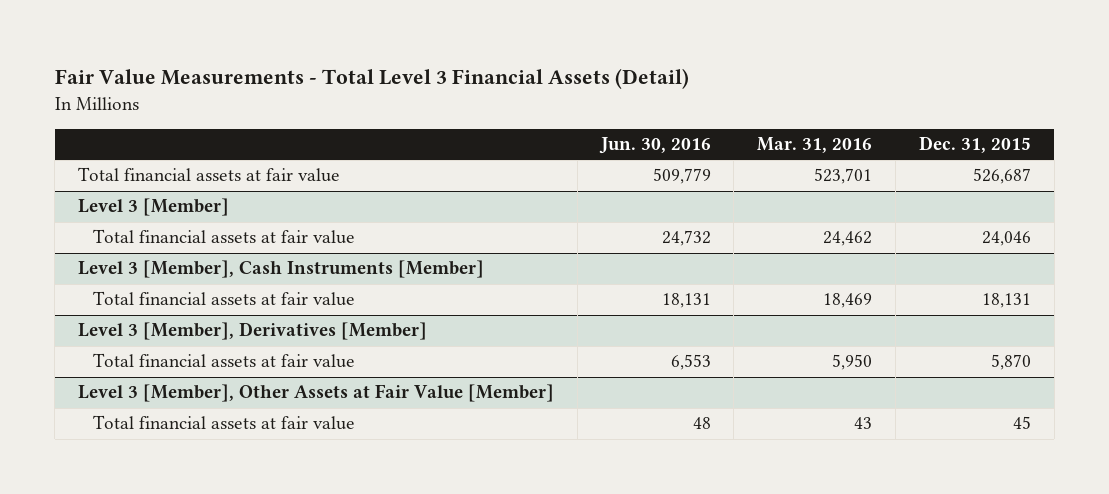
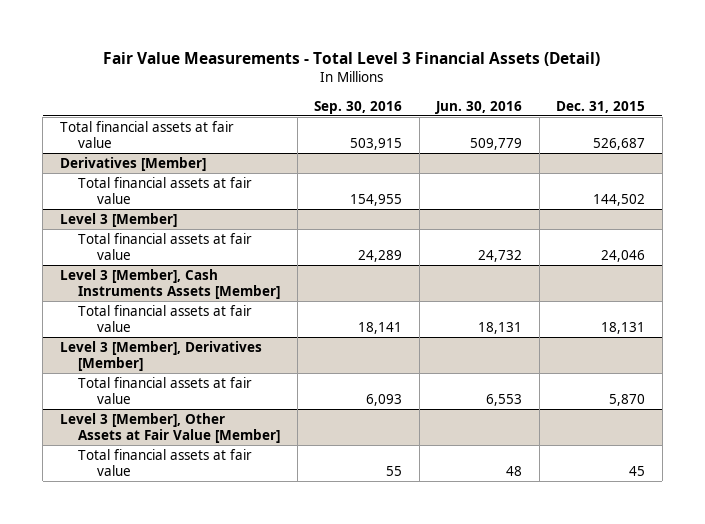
[757,136,873,153] Mar. 31, 2016 -> none
none -> [314,100,403,114] Sep. 30, 2016
none -> [59,156,206,171] Derivatives [Member]
none -> [78,176,253,205] Total financial assets at fair value
[78,260,485,279] Level 3 [Member], Cash Instruments [Member] -> [59,268,281,300] Level 3 [Member], Cash Instruments Assets [Member]

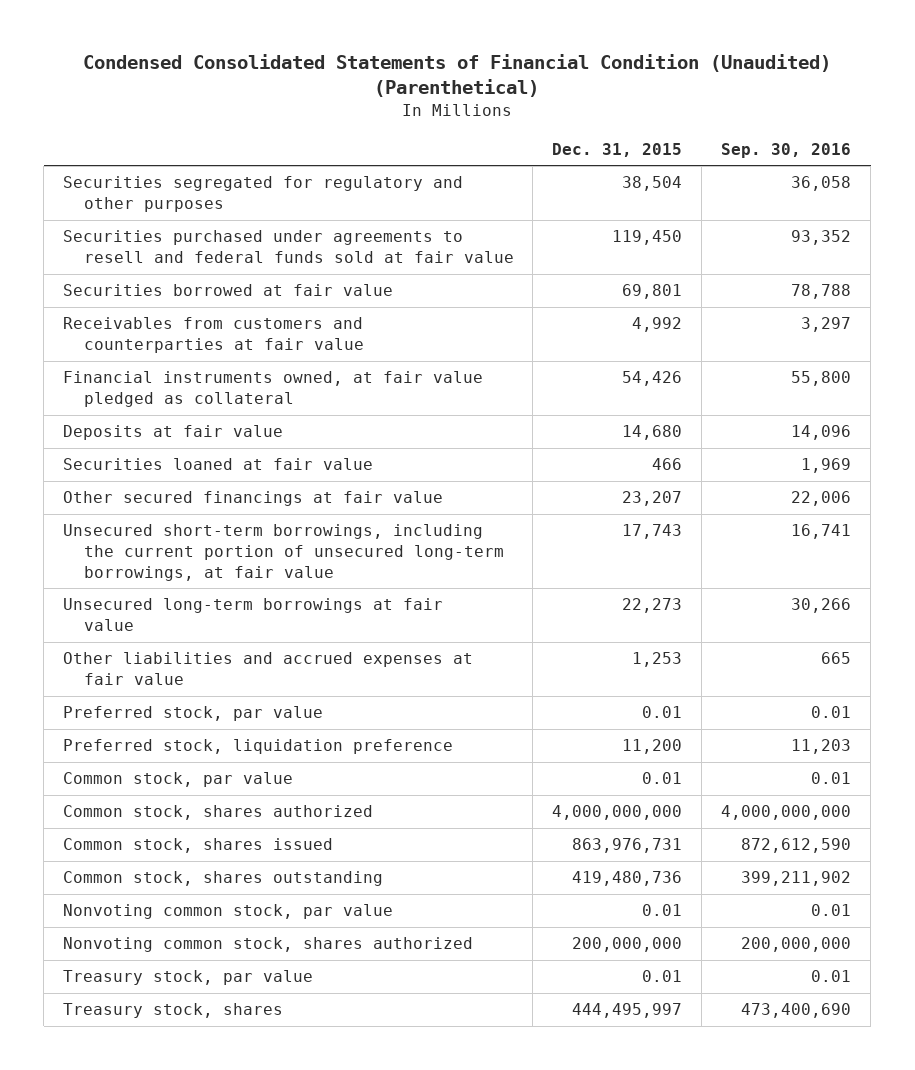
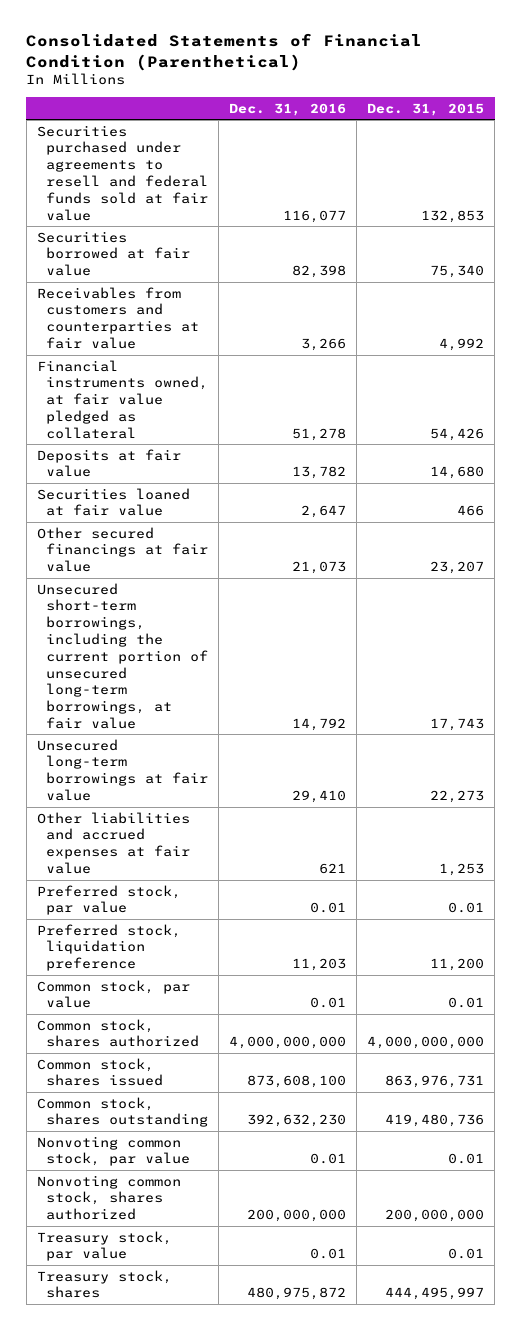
[83,54,832,98] Condensed Consolidated Statements of Financial Condition (Unaudited) (Parenthetical) -> [26,33,423,71] Consolidated Statements of Financial Condition (Parenthetical)
[721,142,852,158] Sep. 30, 2016 -> none
none -> [229,102,347,116] Dec. 31, 2016
[63,176,464,213] Securities segregated for regulatory and other purposes -> none
[612,230,683,246] 119,450 -> [421,209,485,223] 132,853
[622,284,683,300] 69,801 -> [430,265,485,279] 75,340

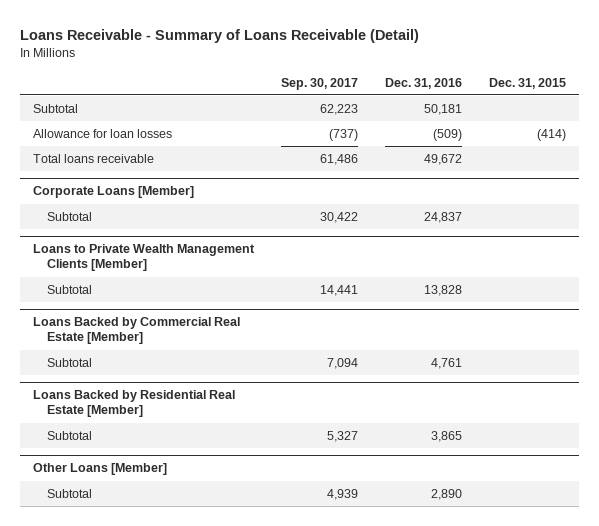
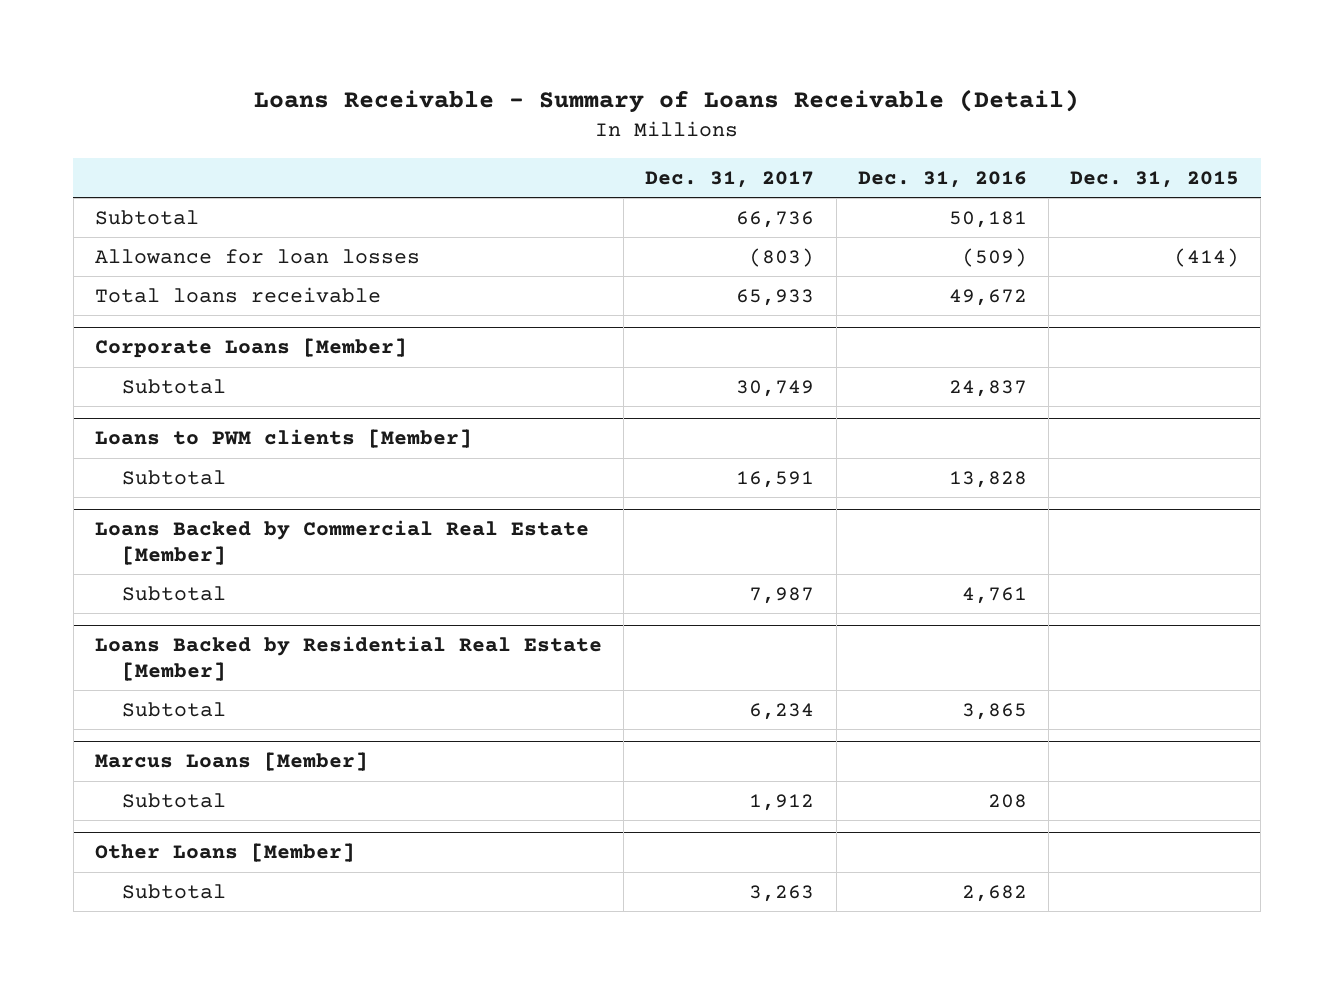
[281,77,359,90] Sep. 30, 2017 -> none
none -> [645,170,815,188] Dec. 31, 2017
[33,244,256,272] Loans to Private Wealth Management Clients [Member] -> [94,429,472,449] Loans to PWM clients [Member]
none -> [94,752,368,772] Marcus Loans [Member]
none -> [122,792,227,808] Subtotal
[431,488,463,500] 2,890 -> [961,884,1027,902] 2,682

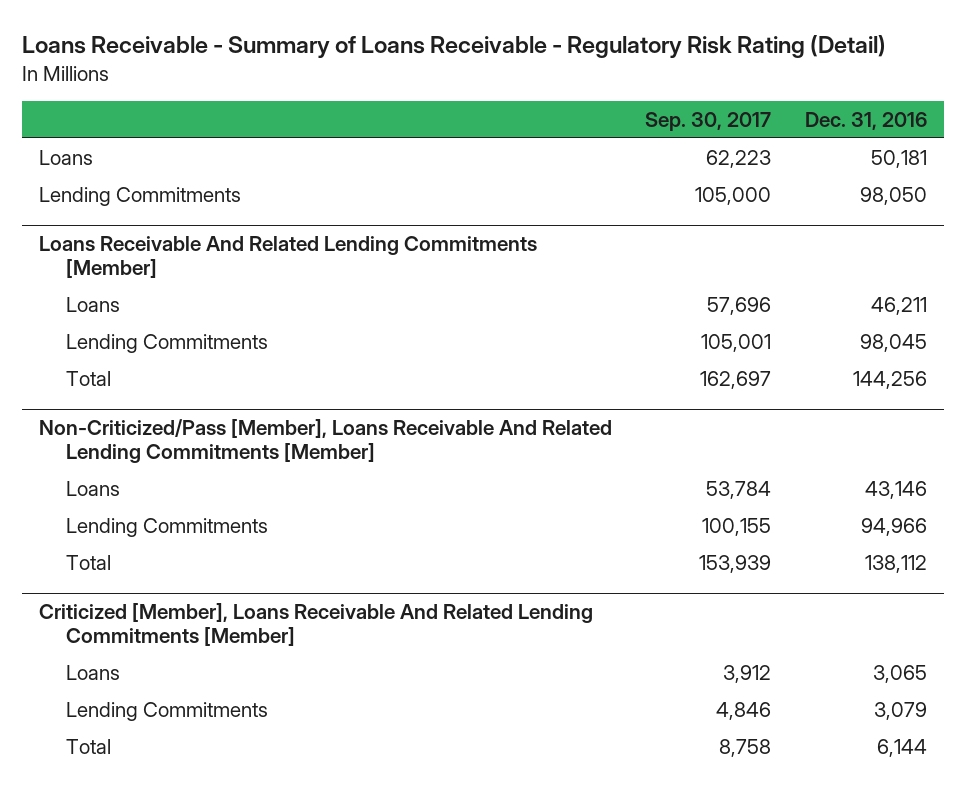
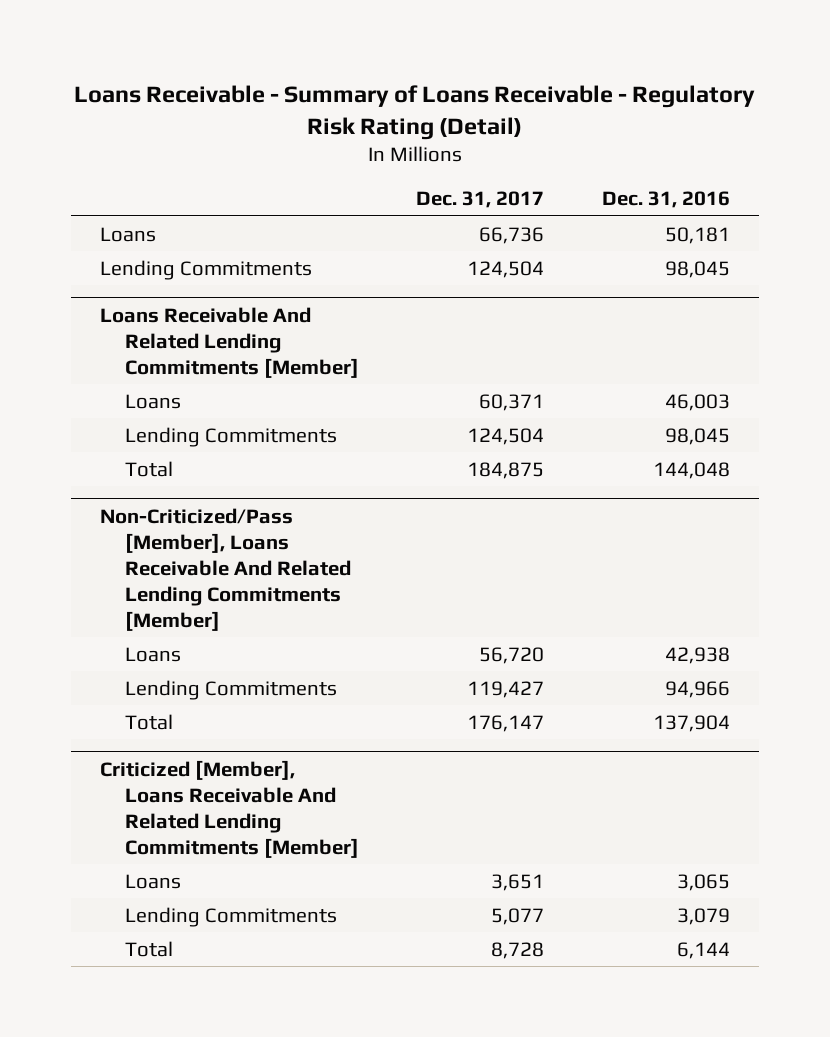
[645,111,772,131] Sep. 30, 2017 -> none
none -> [416,191,545,209] Dec. 31, 2017
[860,186,928,205] 98,050 -> [665,260,731,278] 98,045
[871,296,928,315] 46,211 -> [665,393,731,411] 46,003
[853,370,928,389] 144,256 -> [653,461,731,479] 144,048
[865,480,928,499] 43,146 -> [665,646,731,664] 42,938
[865,554,928,573] 138,112 -> [653,714,731,732] 137,904

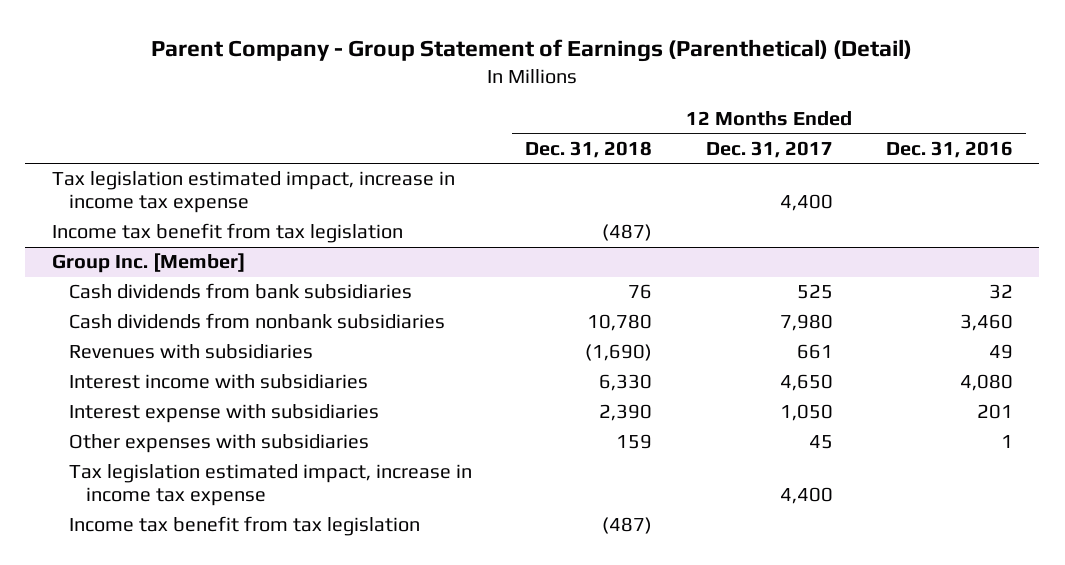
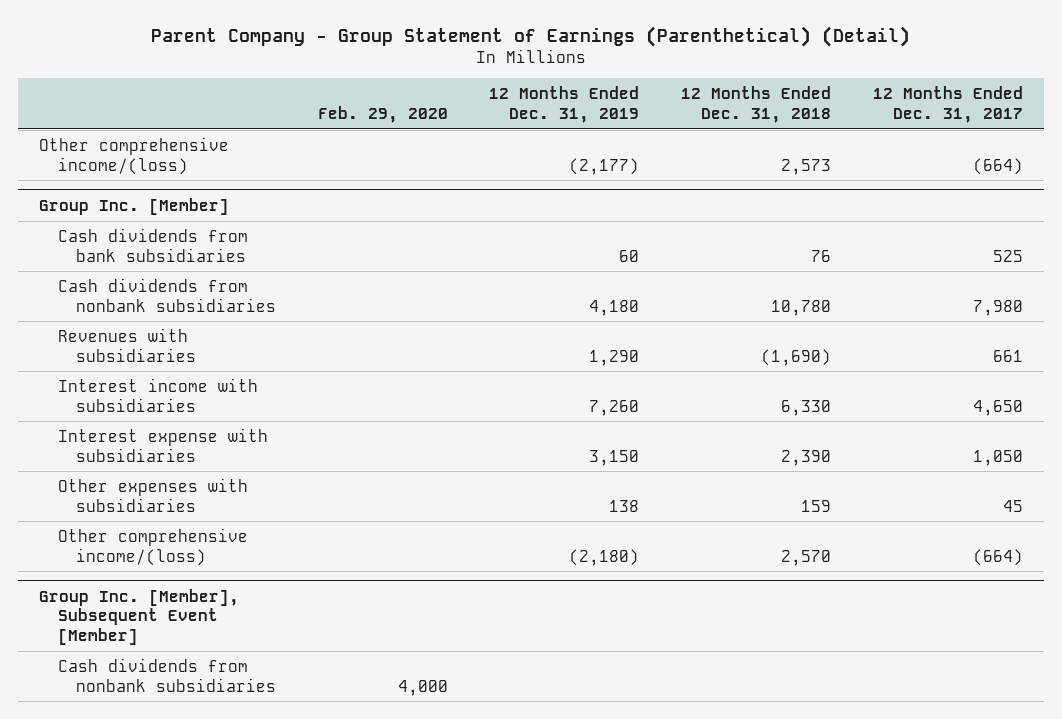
[885,140,1013,158] Dec. 31, 2016 -> none
none -> [317,105,448,123] Feb. 29, 2020
none -> [489,85,640,123] 12 Months Ended Dec. 31, 2019
[52,171,456,214] Tax legislation estimated impact, increase in income tax expense -> none
[52,223,404,244] Income tax benefit from tax legislation -> none
none -> [39,136,230,175] Other comprehensive income/(loss)
[69,464,473,507] Tax legislation estimated impact, increase in income tax expense -> none
[69,516,421,537] Income tax benefit from tax legislation -> none
none -> [57,527,248,566] Other comprehensive income/(loss)
none -> [39,588,240,646] Group Inc. [Member], Subsequent Event [Member]
none -> [57,657,276,692] Cash dividends from nonbank subsidiaries

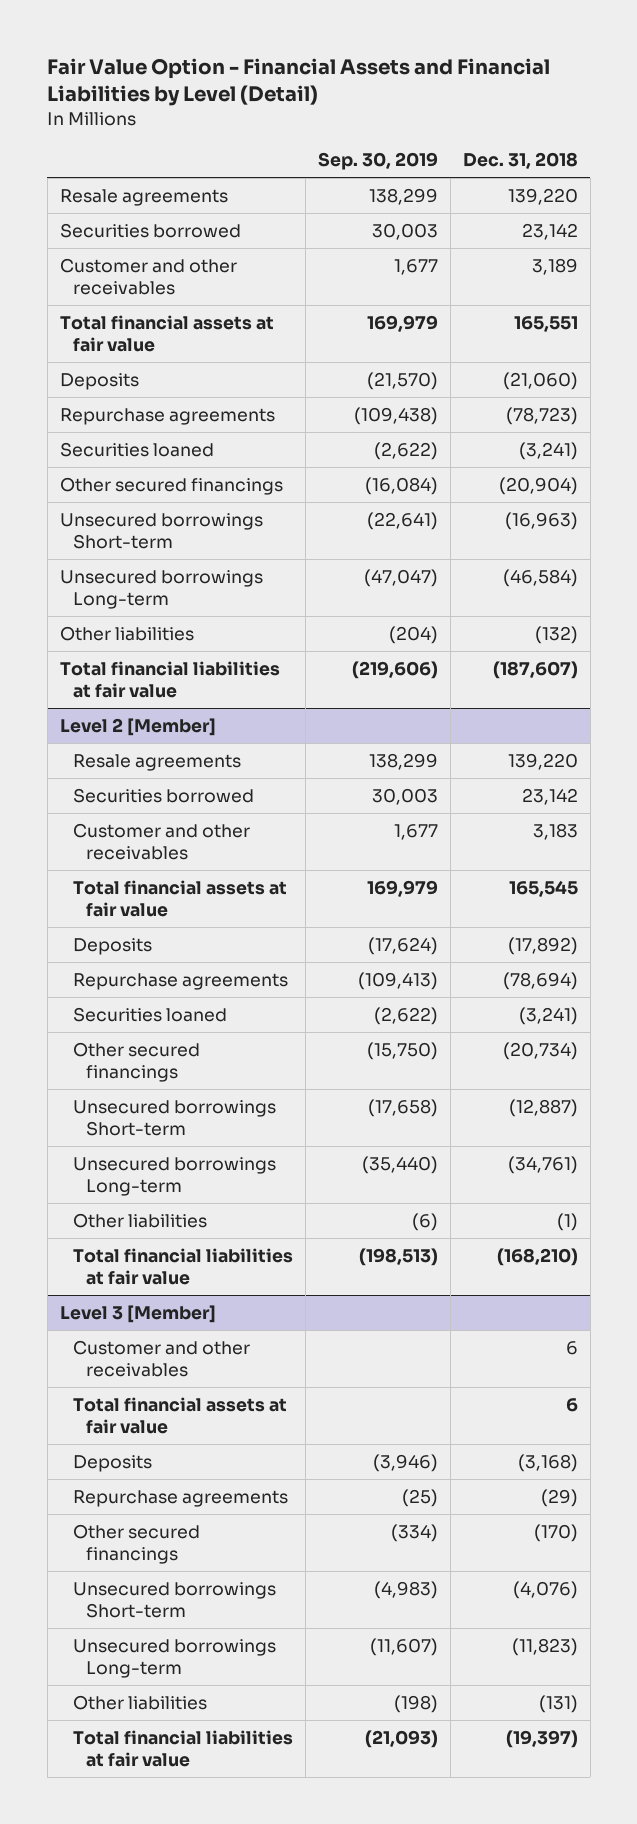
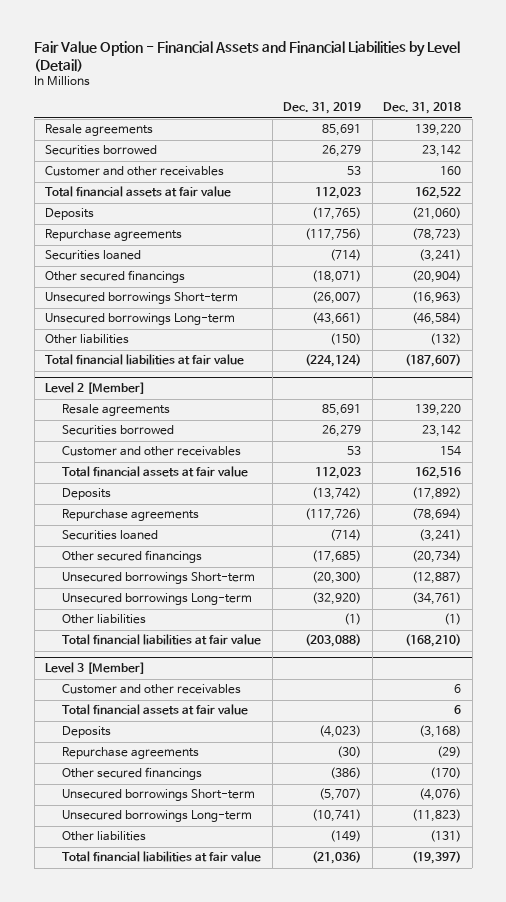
[317,152,438,171] Sep. 30, 2019 -> none
none -> [283,102,362,115] Dec. 31, 2019
[531,257,578,275] 3,189 -> [440,166,462,176] 160
[513,315,578,332] 165,551 -> [415,187,462,200] 162,522
[532,822,578,840] 3,183 -> [440,446,462,457] 154
[508,879,578,897] 165,545 -> [415,467,462,480] 162,516

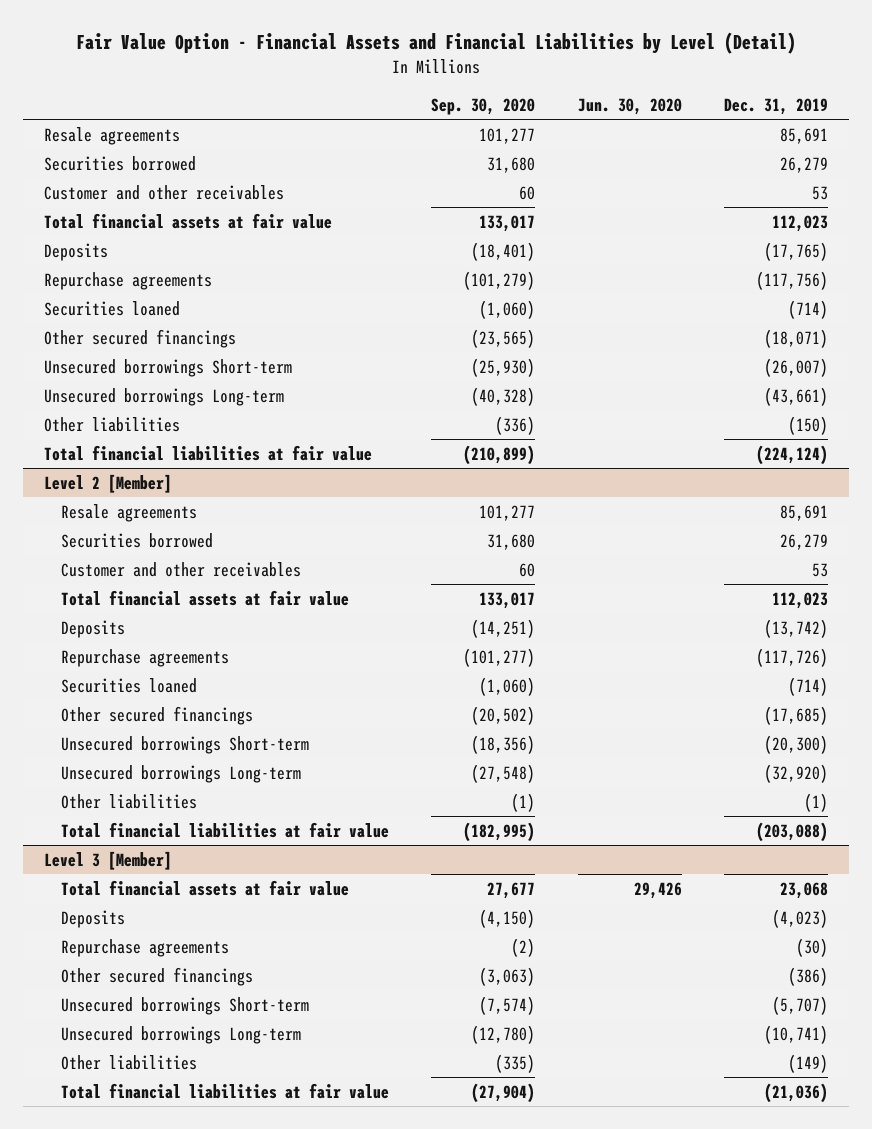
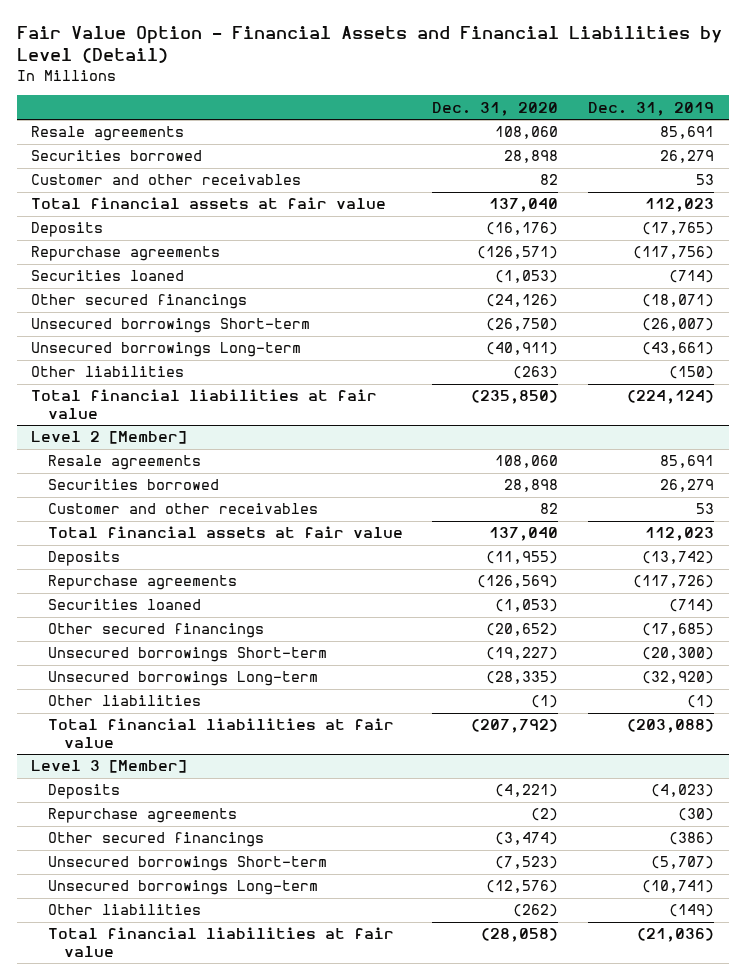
[431,97,536,115] Sep. 30, 2020 -> none
[577,97,682,115] Jun. 30, 2020 -> none
none -> [432,101,559,116] Dec. 31, 2020
[61,879,350,896] Total financial assets at fair value -> none

